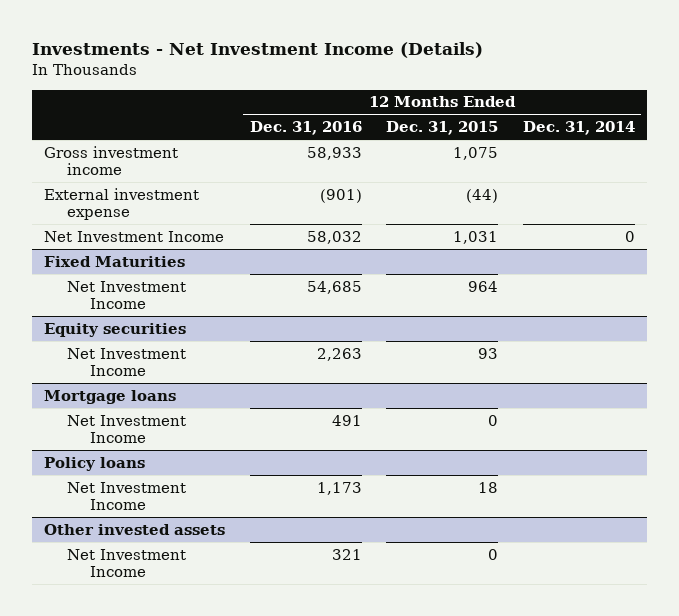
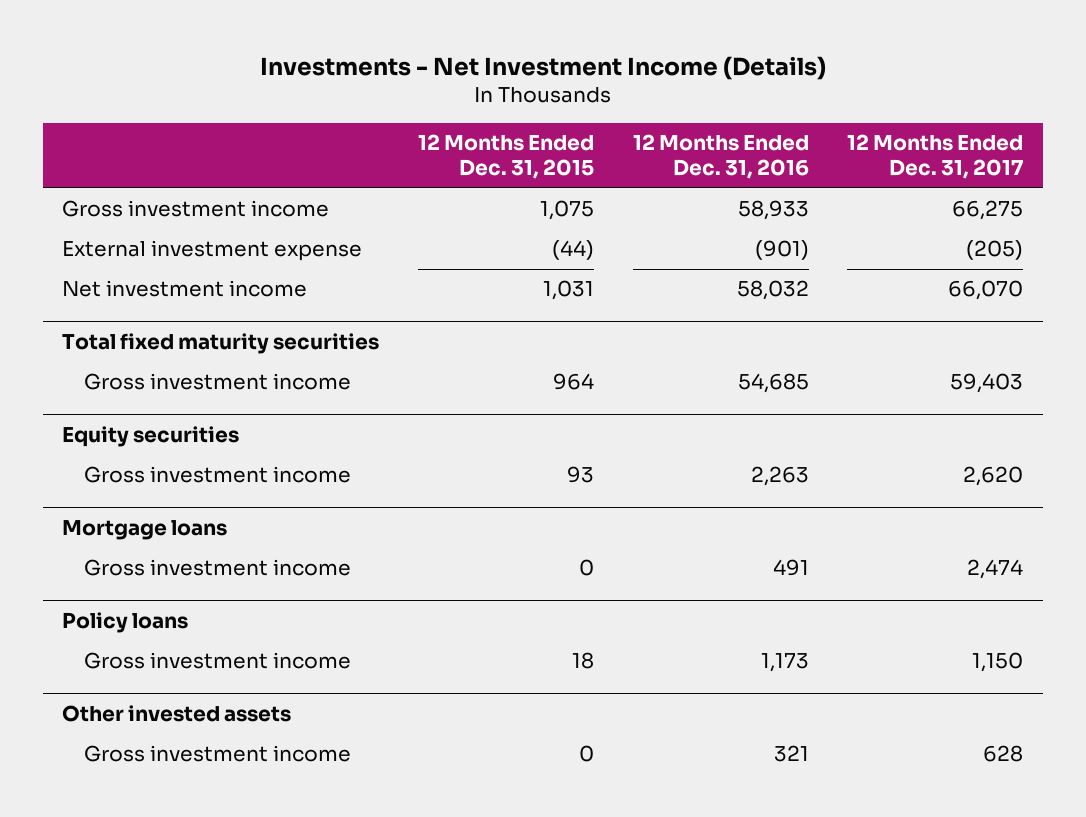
[522,121,635,136] Dec. 31, 2014 -> none
none -> [847,133,1024,180] 12 Months Ended Dec. 31, 2017
[44,230,225,242] Net Investment Income -> [62,280,308,298] Net investment income
[44,255,186,267] Fixed Maturities -> [62,333,380,355] Total fixed maturity securities
[66,280,186,310] Net Investment Income -> [83,373,351,391] Gross investment income
[66,347,186,377] Net Investment Income -> [83,466,351,484] Gross investment income
[66,414,186,444] Net Investment Income -> [83,559,351,577] Gross investment income
[66,481,186,511] Net Investment Income -> [83,652,351,670] Gross investment income
[66,548,186,578] Net Investment Income -> [83,745,351,763] Gross investment income

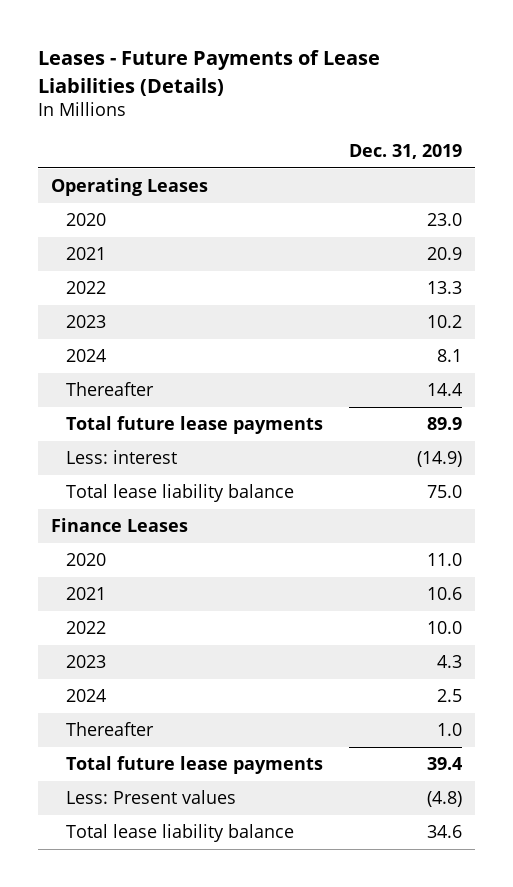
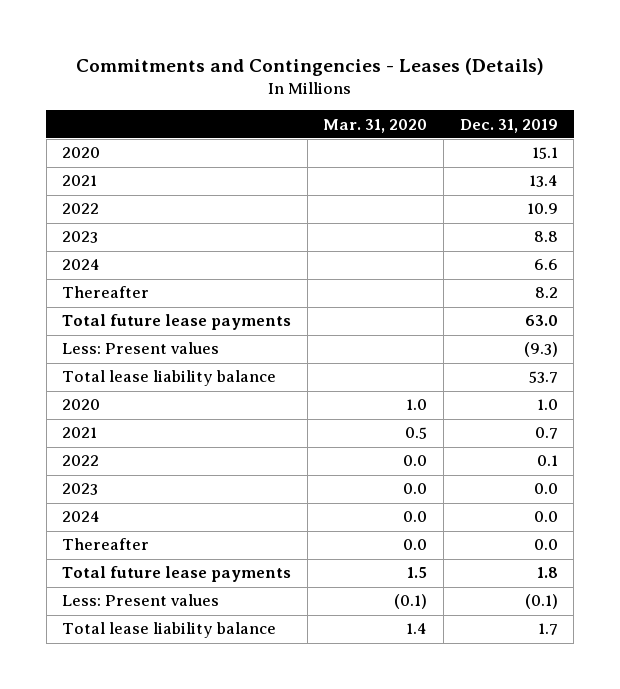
[38,50,381,96] Leases - Future Payments of Lease Liabilities (Details) -> [75,57,544,76] Commitments and Contingencies - Leases (Details)
none -> [323,118,428,133] Mar. 31, 2020
[51,178,209,197] Operating Leases -> none
[51,518,189,533] Finance Leases -> none
[426,213,462,227] 23.0 -> [531,147,558,160] 15.1
[426,247,462,261] 20.9 -> [528,175,558,188] 13.4
[426,281,462,295] 13.3 -> [526,203,558,215] 10.9
[426,315,462,329] 10.2 -> [533,231,558,243] 8.8
[436,349,462,363] 8.1 -> [533,259,558,271] 6.6
[426,383,462,397] 14.4 -> [534,287,558,299] 8.2
[426,417,462,431] 89.9 -> [524,315,558,327] 63.0
[65,450,177,465] Less: interest -> [62,342,220,355] Less: Present values
[416,451,462,468] (14.9) -> [523,342,558,358] (9.3)
[426,485,462,499] 75.0 -> [528,371,558,384] 53.7
[426,553,462,567] 11.0 -> [536,399,558,411] 1.0
[426,587,462,601] 10.6 -> [534,427,558,440] 0.7
[426,621,462,635] 10.0 -> [536,455,558,467] 0.1
[436,655,462,669] 4.3 -> [533,483,558,495] 0.0
[436,689,462,703] 2.5 -> [533,511,558,523] 0.0
[436,723,462,737] 1.0 -> [533,539,558,551] 0.0
[426,757,462,771] 39.4 -> [536,567,558,579] 1.8
[426,791,462,808] (4.8) -> [524,594,558,610] (0.1)
[426,825,462,839] 34.6 -> [537,623,558,636] 1.7

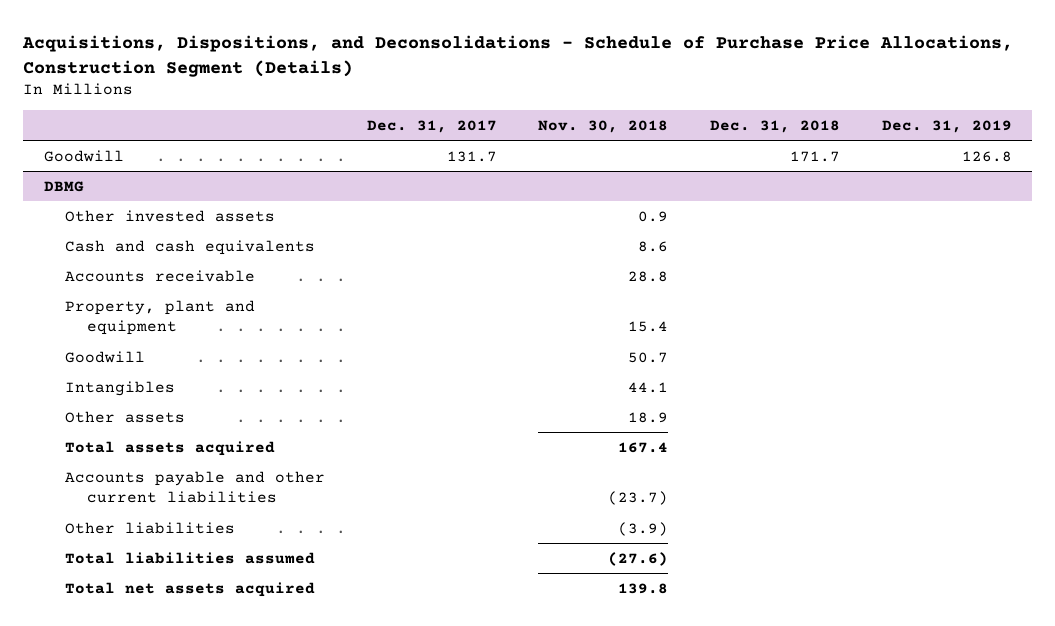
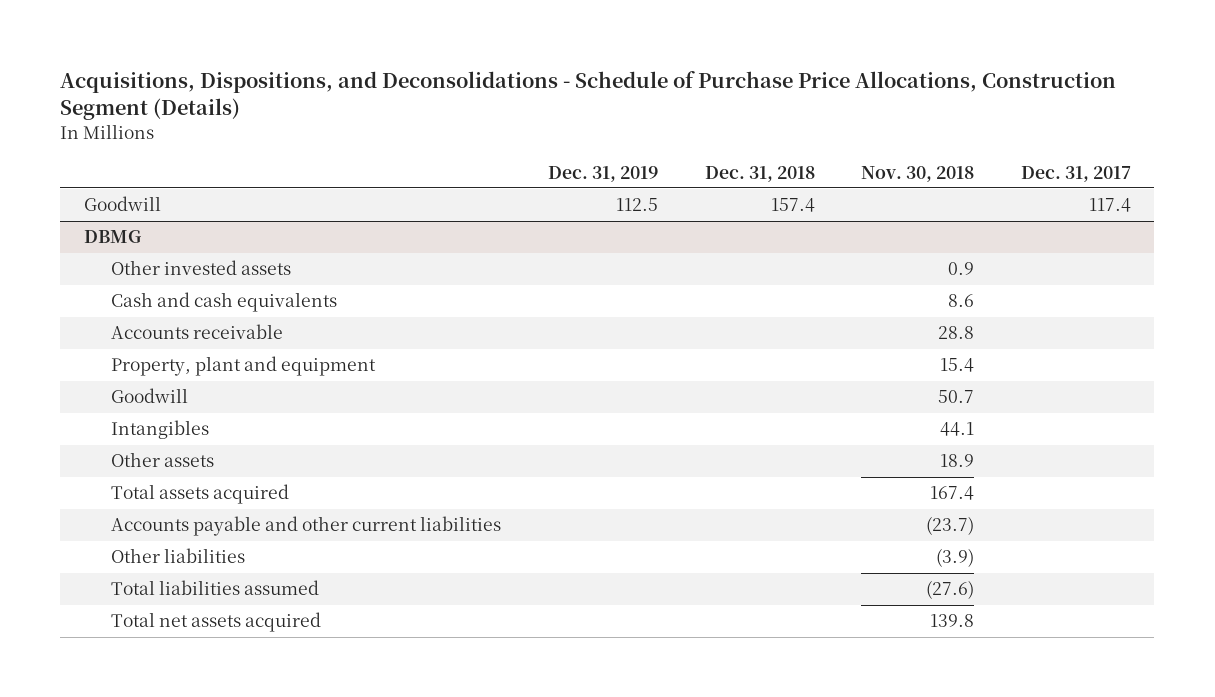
[446,150,497,162] 131.7 -> [1089,198,1132,213] 117.4
[789,150,840,162] 171.7 -> [770,198,815,213] 157.4
[961,150,1012,162] 126.8 -> [615,198,658,212] 112.5

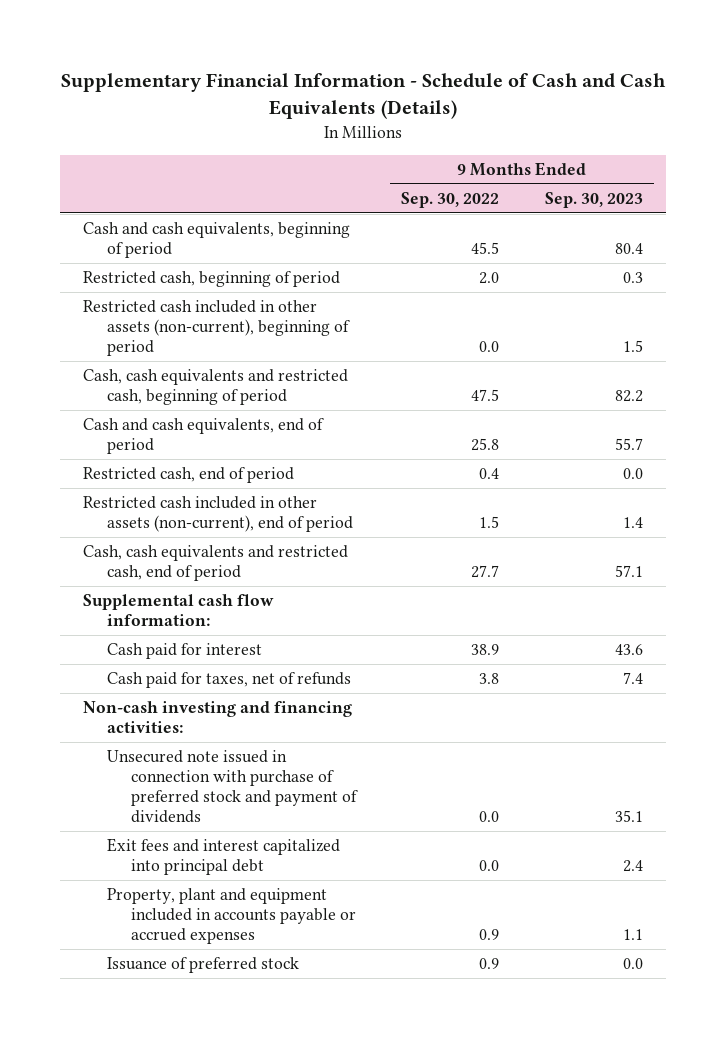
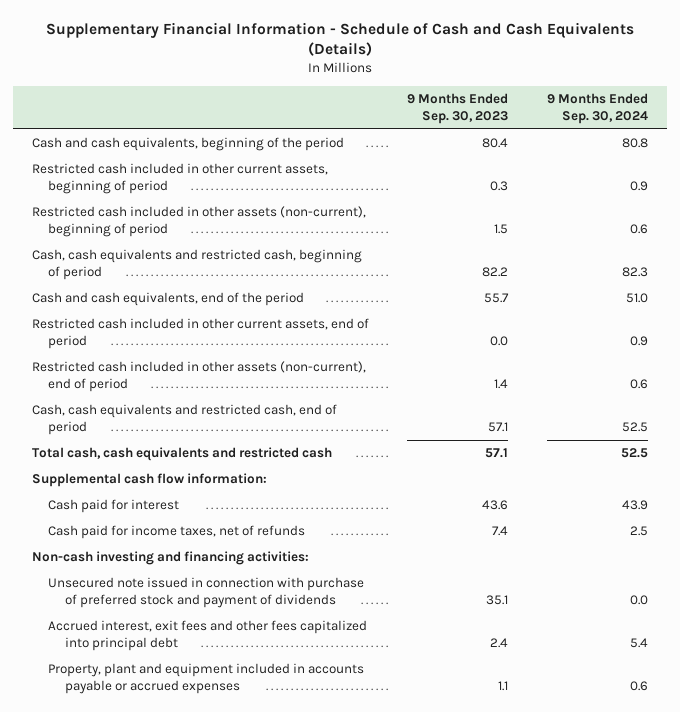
[401,191,500,208] Sep. 30, 2022 -> none
none -> [546,92,648,125] 9 Months Ended Sep. 30, 2024
[83,222,351,259] Cash and cash equivalents, beginning of period -> [31,137,344,152] Cash and cash equivalents, beginning of the period
[83,271,341,288] Restricted cash, beginning of period -> [31,163,328,195] Restricted cash included in other current assets, beginning of period
[83,418,325,455] Cash and cash equivalents, end of period -> [31,292,304,307] Cash and cash equivalents, end of the period
[83,467,295,484] Restricted cash, end of period -> [31,318,369,350] Restricted cash included in other current assets, end of period
none -> [31,447,332,462] Total cash, cash equivalents and restricted cash
[107,672,352,689] Cash paid for taxes, net of refunds -> [48,525,306,540] Cash paid for income taxes, net of refunds
[107,838,341,876] Exit fees and interest capitalized into principal debt -> [48,620,368,652] Accrued interest, exit fees and other fees capitalized into principal debt
[107,957,300,974] Issuance of preferred stock -> none

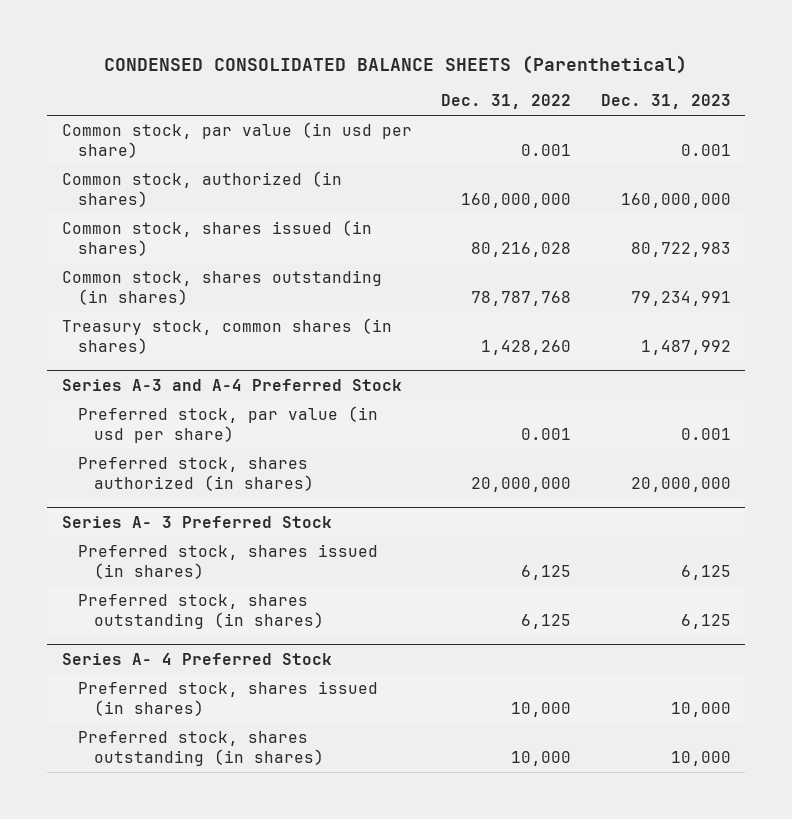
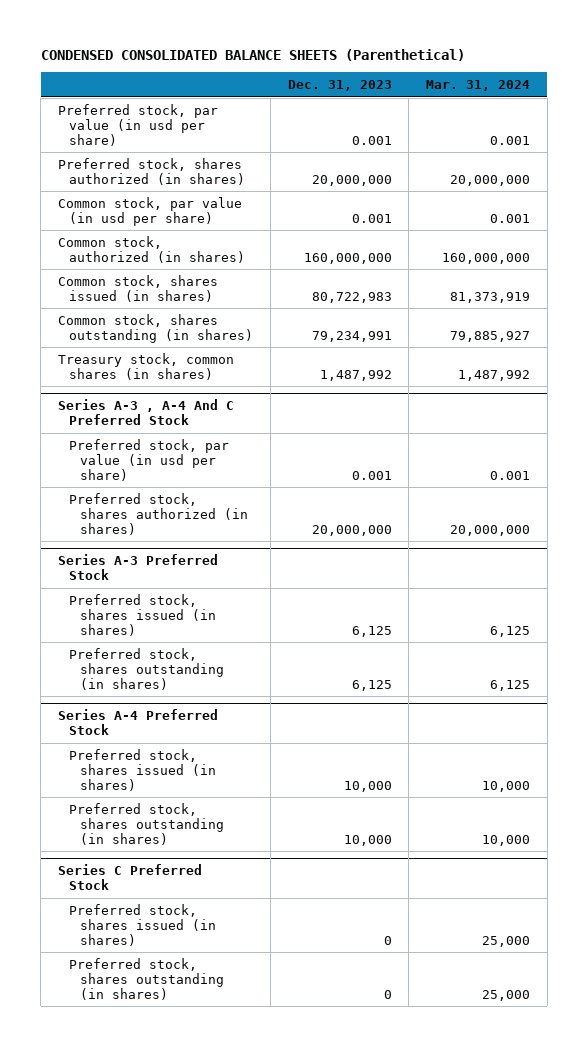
[441,94,572,110] Dec. 31, 2022 -> none
none -> [425,80,530,92] Mar. 31, 2024
none -> [58,103,219,146] Preferred stock, par value (in usd per share)
none -> [58,157,246,185] Preferred stock, shares authorized (in shares)
[61,378,402,391] Series A-3 and A-4 Preferred Stock -> [58,399,235,426] Series A-3 , A-4 And C Preferred Stock
[61,515,332,528] Series A- 3 Preferred Stock -> [58,554,219,581] Series A-3 Preferred Stock
[61,652,332,665] Series A- 4 Preferred Stock -> [58,709,219,736] Series A-4 Preferred Stock
none -> [58,864,203,891] Series C Preferred Stock
none -> [69,903,217,946] Preferred stock, shares issued (in shares)
none -> [69,957,225,1000] Preferred stock, shares outstanding (in shares)

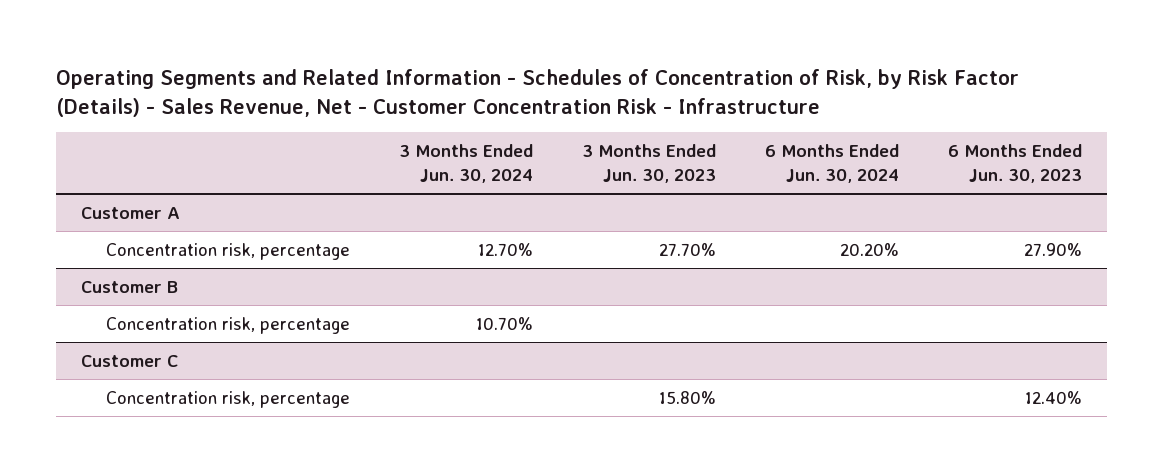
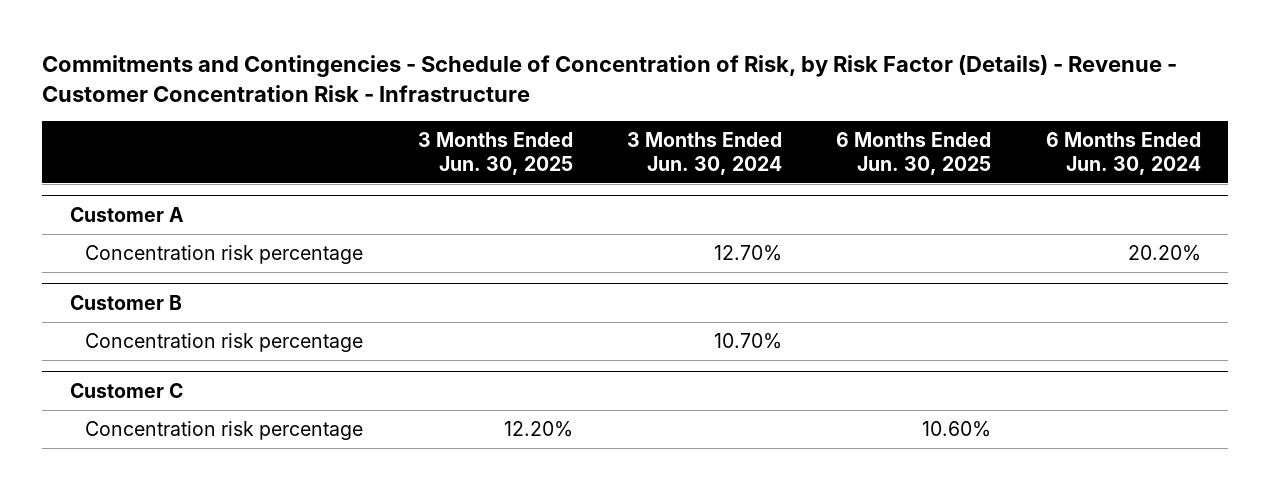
[56,68,1020,117] Operating Segments and Related Information - Schedules of Concentration of Risk, by Risk Factor (Details) - Sales Revenue, Net - Customer Concentration Risk - Infrastructure -> [42,55,1178,103] Commitments and Contingencies - Schedule of Concentration of Risk, by Risk Factor (Details) - Revenue - Customer Concentration Risk - Infrastructure
[582,143,717,184] 3 Months Ended Jun. 30, 2023 -> none
[948,143,1083,184] 6 Months Ended Jun. 30, 2023 -> none
none -> [417,132,573,176] 3 Months Ended Jun. 30, 2025
none -> [836,132,992,176] 6 Months Ended Jun. 30, 2025
[106,242,351,260] Concentration risk, percentage -> [85,244,364,264] Concentration risk percentage
[106,316,351,334] Concentration risk, percentage -> [85,332,364,352] Concentration risk percentage
[106,390,351,408] Concentration risk, percentage -> [85,420,364,440] Concentration risk percentage

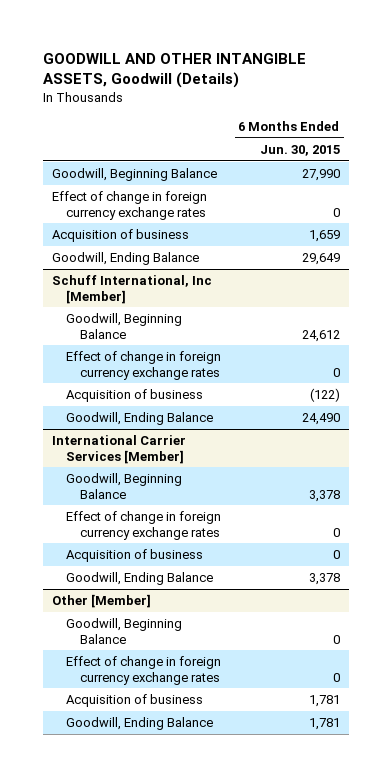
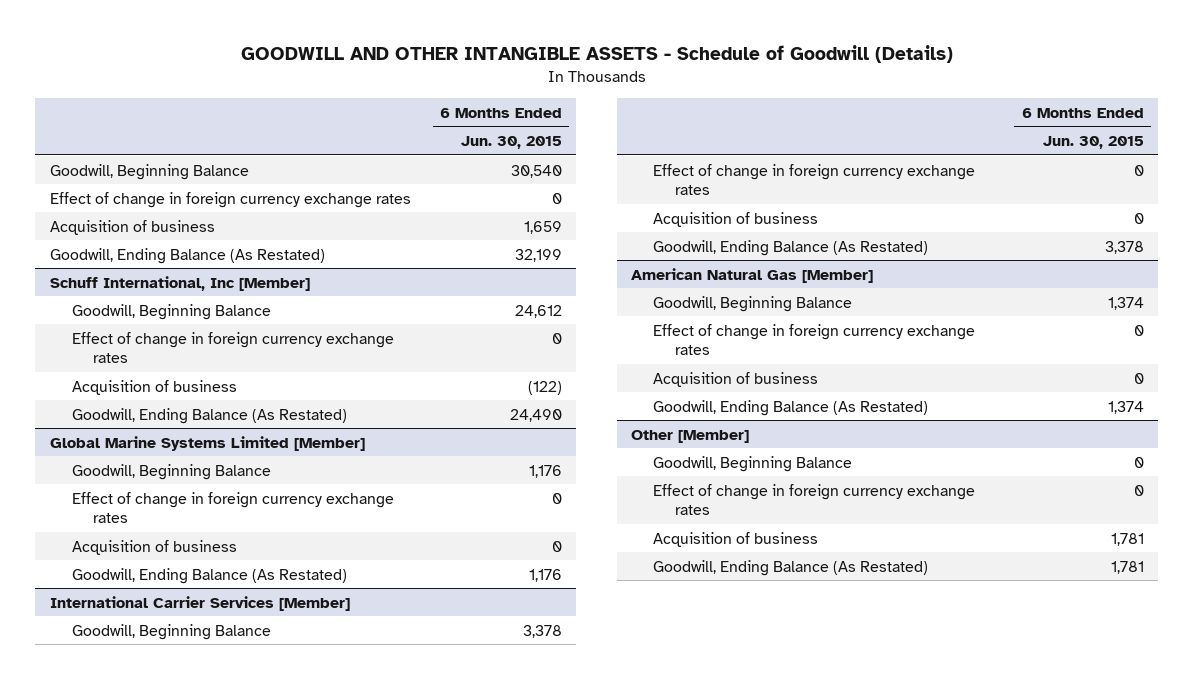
[43,52,307,89] GOODWILL AND OTHER INTANGIBLE ASSETS, Goodwill (Details) -> [240,45,953,64] GOODWILL AND OTHER INTANGIBLE ASSETS - Schedule of Goodwill (Details)
[301,169,340,182] 27,990 -> [510,164,562,178] 30,540
[52,252,200,266] Goodwill, Ending Balance -> [49,247,325,264] Goodwill, Ending Balance (As Restated)
[301,253,340,266] 29,649 -> [514,248,562,262] 32,199
[66,412,214,426] Goodwill, Ending Balance -> [71,407,347,424] Goodwill, Ending Balance (As Restated)
none -> [49,435,365,451] Global Marine Systems Limited [Member]
none -> [71,463,271,480] Goodwill, Beginning Balance
none -> [71,491,394,524] Effect of change in foreign currency exchange rates
none -> [71,539,237,555] Acquisition of business
none -> [71,567,347,584] Goodwill, Ending Balance (As Restated)
[66,572,214,586] Goodwill, Ending Balance -> [653,239,929,256] Goodwill, Ending Balance (As Restated)
none -> [631,267,874,283] American Natural Gas [Member]
none -> [653,295,853,312] Goodwill, Beginning Balance
none -> [653,323,976,356] Effect of change in foreign currency exchange rates
none -> [653,371,819,387] Acquisition of business
none -> [653,399,929,416] Goodwill, Ending Balance (As Restated)
[66,717,214,731] Goodwill, Ending Balance -> [653,559,929,576] Goodwill, Ending Balance (As Restated)

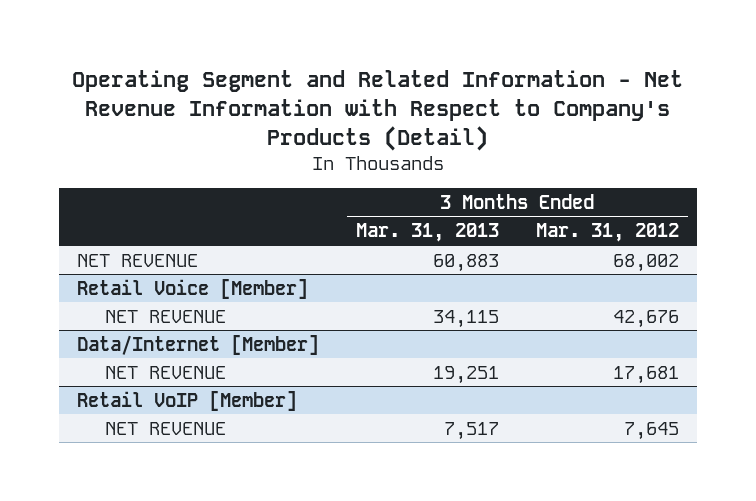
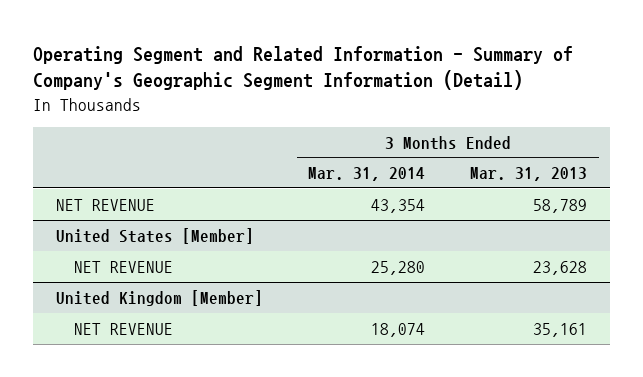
[71,70,683,151] Operating Segment and Related Information - Net Revenue Information with Respect to Company's Products (Detail) -> [32,45,573,91] Operating Segment and Related Information - Summary of Company's Geographic Segment Information (Detail)
[535,223,679,243] Mar. 31, 2012 -> none
none -> [308,167,426,182] Mar. 31, 2014
[77,278,309,299] Retail Voice [Member] -> none
[77,334,320,355] Data/Internet [Member] -> none
[77,390,298,411] Retail VoIP [Member] -> none
[105,421,227,435] NET REVENUE -> none
[432,253,499,272] 60,883 -> [533,198,588,213] 58,789
none -> [55,227,254,244] United States [Member]
[432,309,499,328] 34,115 -> [533,260,588,275] 23,628
none -> [55,289,263,306] United Kingdom [Member]
[432,365,499,384] 19,251 -> [533,322,588,337] 35,161

